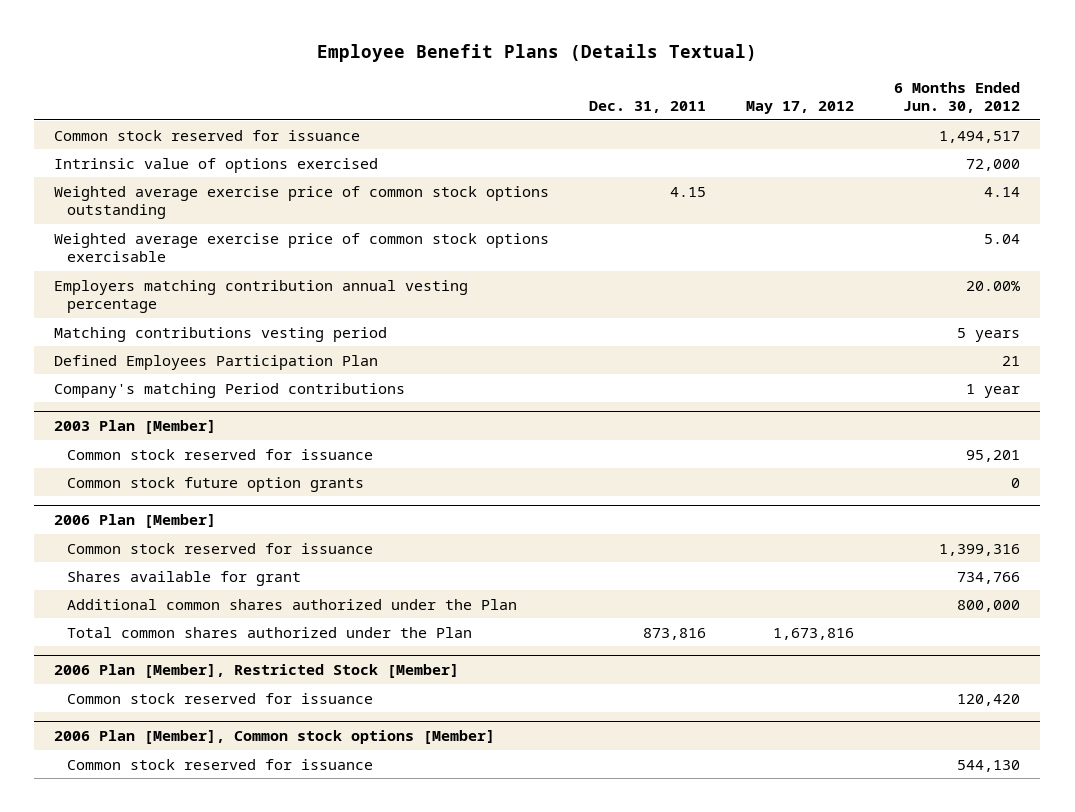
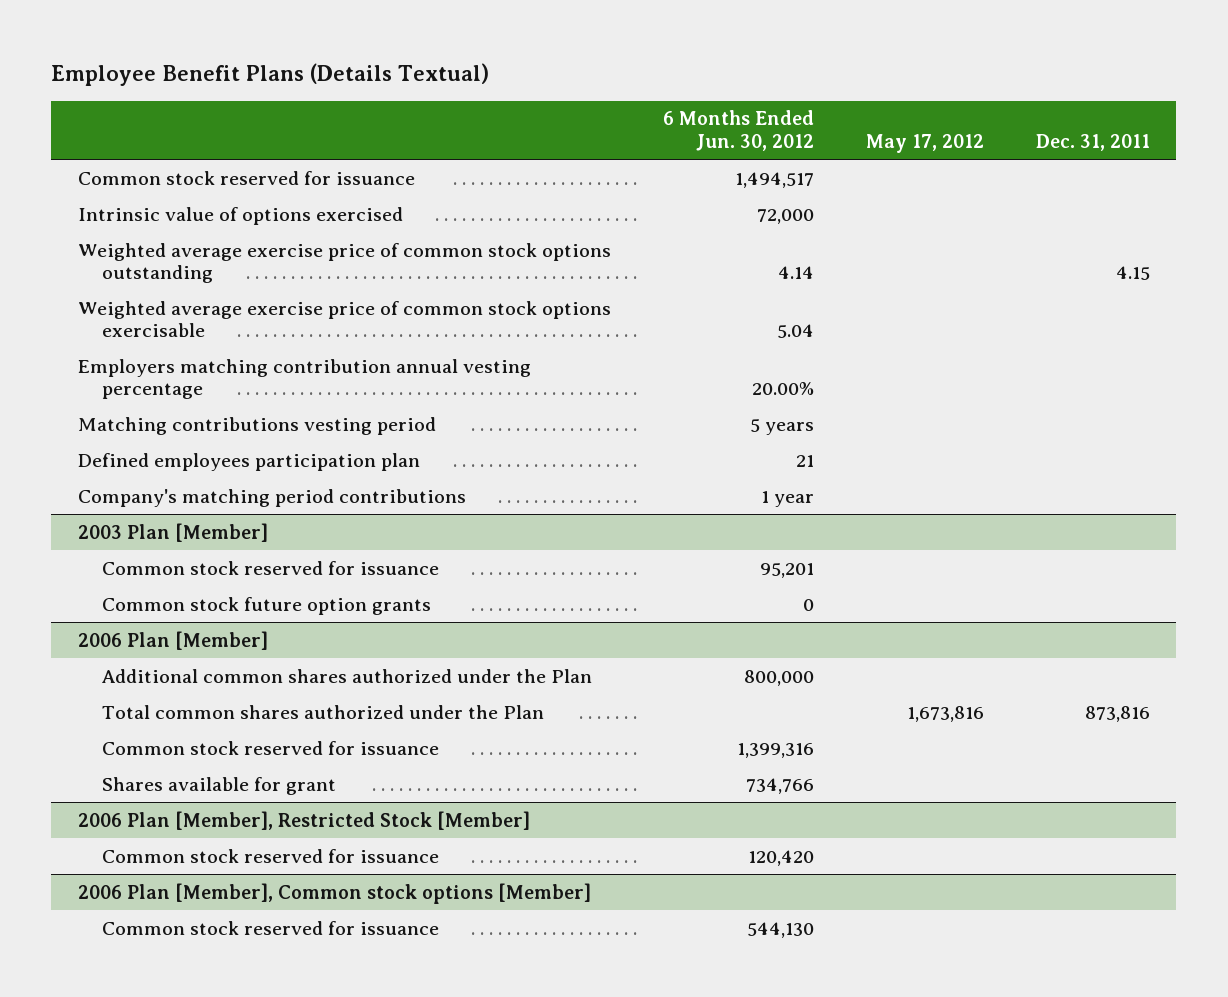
[54,354,379,370] Defined Employees Participation Plan -> [77,452,420,471] Defined employees participation plan
[54,382,406,398] Company's matching Period contributions -> [77,488,466,507] Company's matching period contributions
[66,542,373,554] Common stock reserved for issuance -> [102,740,440,755] Common stock reserved for issuance
[66,570,301,586] Shares available for grant -> [102,776,337,795] Shares available for grant

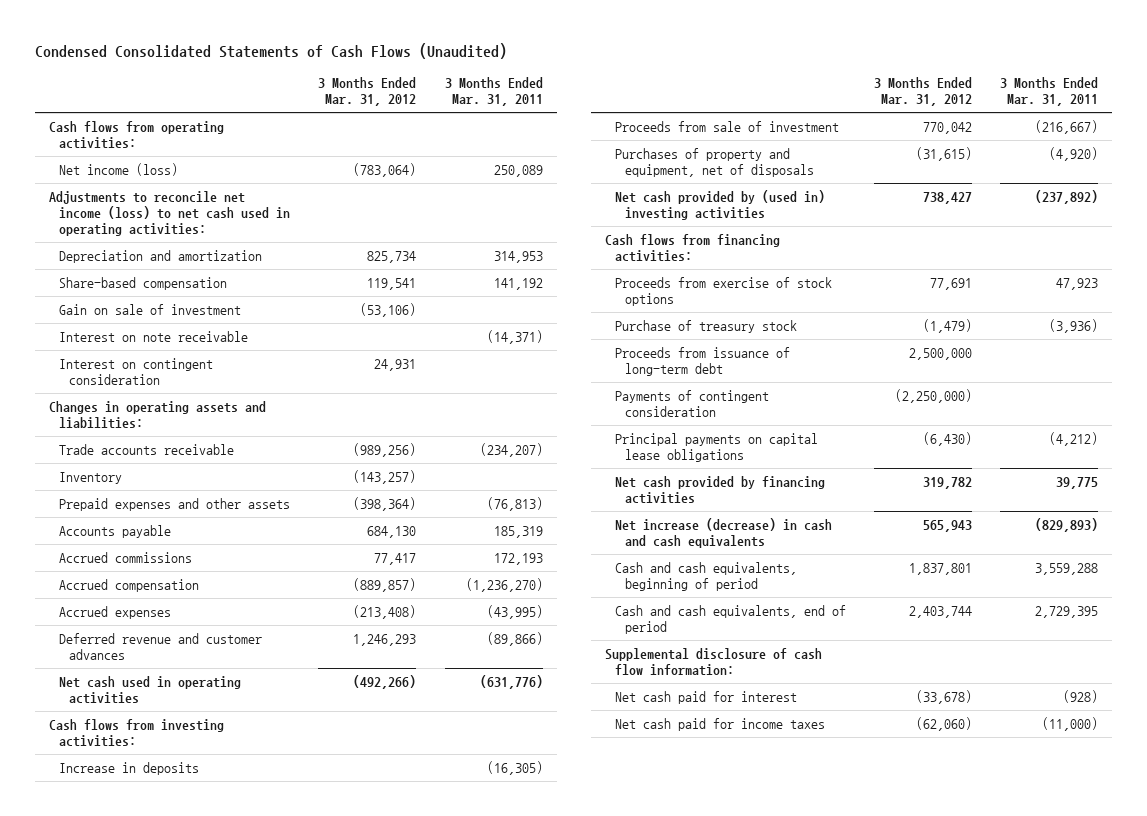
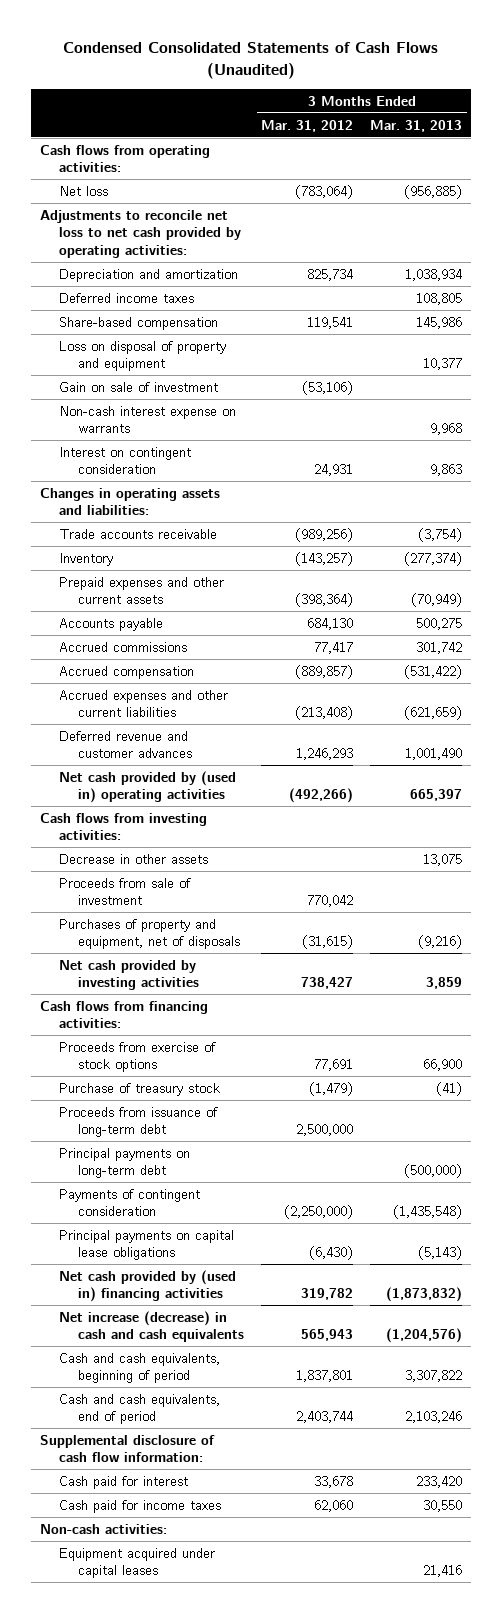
[444,77,543,107] 3 Months Ended Mar. 31, 2011 -> none
none -> [370,119,463,132] Mar. 31, 2013
[59,162,179,176] Net income (loss) -> [58,185,108,196] Net loss
[49,190,291,236] Adjustments to reconcile net income (loss) to net cash used in operating activities: -> [39,209,241,259] Adjustments to reconcile net loss to net cash provided by operating activities:
none -> [58,292,194,303] Deferred income taxes
none -> [58,340,226,372] Loss on disposal of property and equipment
[59,330,249,342] Interest on note receivable -> none
none -> [58,405,236,434] Non-cash interest expense on warrants
[59,497,291,511] Prepaid expenses and other assets -> [58,576,224,605] Prepaid expenses and other current assets
[59,605,172,619] Accrued expenses -> [58,689,228,718] Accrued expenses and other current liabilities
[59,675,242,704] Net cash used in operating activities -> [58,770,236,804] Net cash provided by (used in) operating activities
[59,761,200,775] Increase in deposits -> [58,853,208,864] Decrease in other assets
[614,189,825,220] Net cash provided by (used in) investing activities -> [58,959,200,991] Net cash provided by investing activities
none -> [58,1147,190,1179] Principal payments on long-term debt
[614,475,825,504] Net cash provided by financing activities -> [58,1269,236,1303] Net cash provided by (used in) financing activities
[614,690,797,704] Net cash paid for interest -> [58,1475,188,1489] Cash paid for interest
[915,689,972,704] (33,678) -> [314,1475,354,1488] 33,678
[614,717,825,731] Net cash paid for income taxes -> [58,1499,221,1513] Cash paid for income taxes
[915,716,972,731] (62,060) -> [314,1499,354,1512] 62,060
none -> [39,1523,167,1534] Non-cash activities:
none -> [58,1547,215,1579] Equipment acquired under capital leases

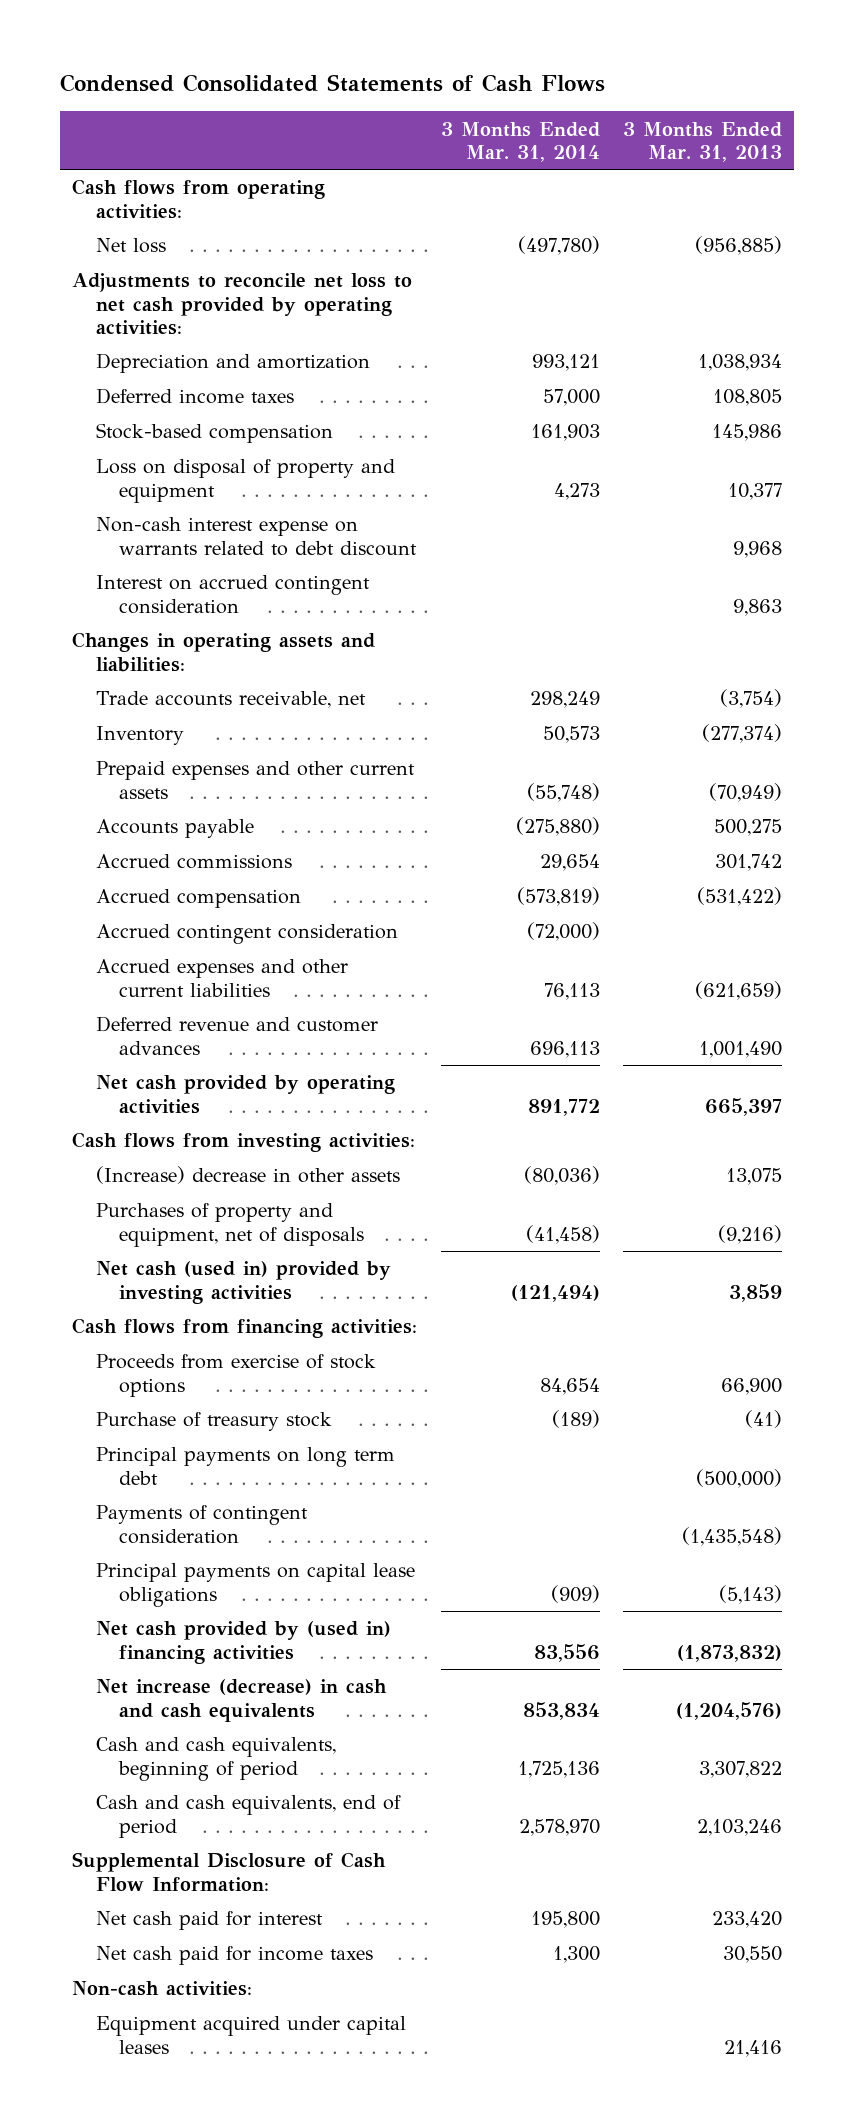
[62,41,438,79] Condensed Consolidated Statements of Cash Flows (Unaudited) -> [60,74,606,93] Condensed Consolidated Statements of Cash Flows
[261,119,354,132] Mar. 31, 2012 -> none
none -> [440,121,600,162] 3 Months Ended Mar. 31, 2014
[58,316,218,330] Share-based compensation -> [95,423,333,444] Stock-based compensation
[58,381,218,392] Gain on sale of investment -> none
[58,405,236,434] Non-cash interest expense on warrants -> [95,517,418,556] Non-cash interest expense on warrants related to debt discount
[58,446,191,475] Interest on contingent consideration -> [95,575,370,614] Interest on accrued contingent consideration
[58,528,217,539] Trade accounts receivable -> [95,691,366,709] Trade accounts receivable, net
none -> [95,924,398,945] Accrued contingent consideration
[58,770,236,804] Net cash provided by (used in) operating activities -> [95,1075,395,1114] Net cash provided by operating activities
[58,877,191,906] Proceeds from sale of investment -> none
[58,853,208,864] Decrease in other assets -> [95,1166,400,1185] (Increase) decrease in other assets
[58,959,200,991] Net cash provided by investing activities -> [95,1261,391,1304] Net cash (used in) provided by investing activities
[58,1106,218,1138] Proceeds from issuance of long-term debt -> none
[58,1147,190,1179] Principal payments on long-term debt -> [95,1447,395,1485] Principal payments on long term debt
[39,1434,215,1463] Supplemental disclosure of cash flow information: -> [71,1852,386,1892] Supplemental Disclosure of Cash Flow Information:
[58,1475,188,1489] Cash paid for interest -> [95,1911,323,1931] Net cash paid for interest
[58,1499,221,1513] Cash paid for income taxes -> [95,1946,373,1966] Net cash paid for income taxes

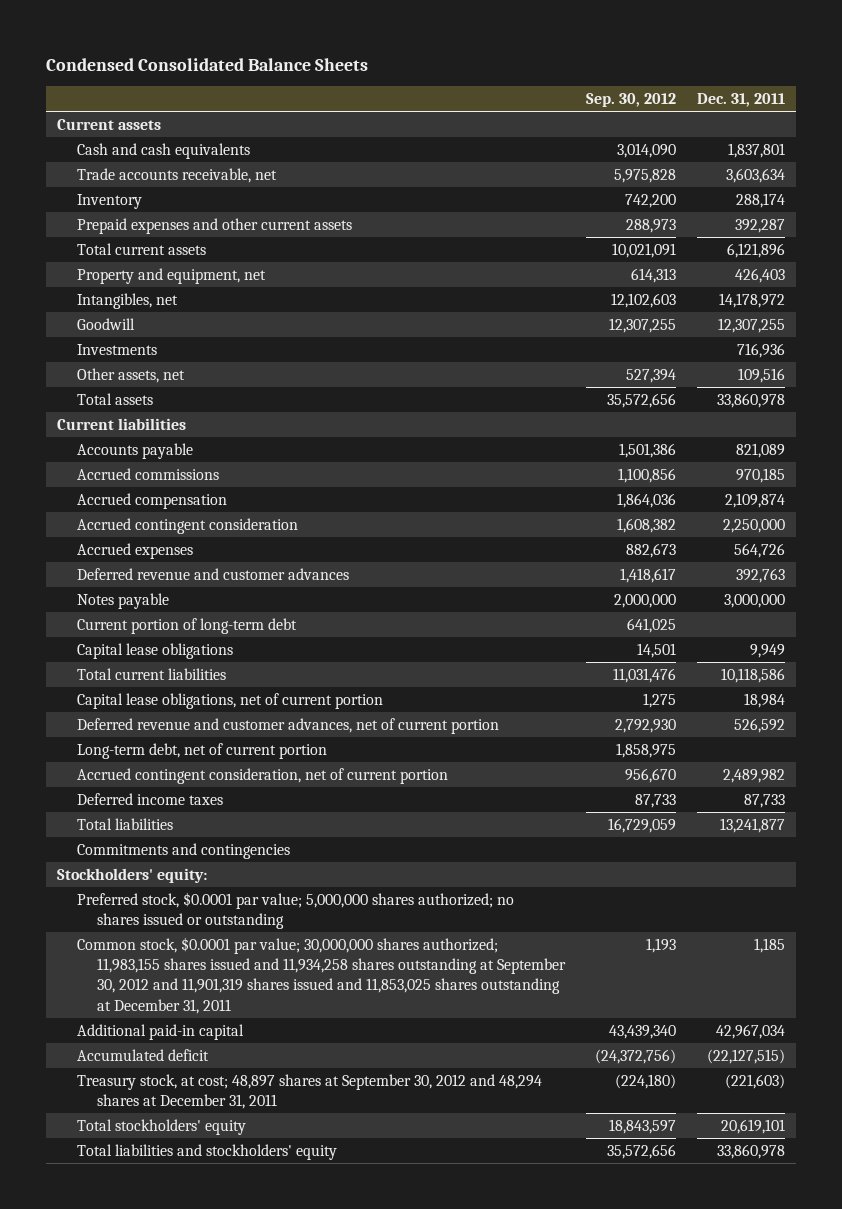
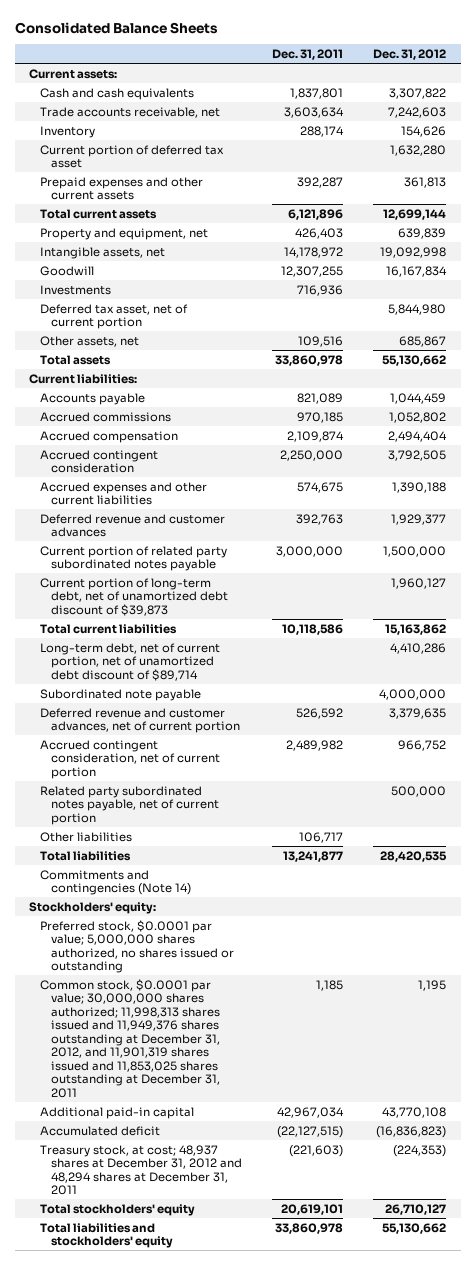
[46,57,369,71] Condensed Consolidated Balance Sheets -> [14,21,218,34] Consolidated Balance Sheets
[585,93,676,108] Sep. 30, 2012 -> none
none -> [372,49,446,61] Dec. 31, 2012
[56,118,161,130] Current assets -> [29,68,118,79] Current assets:
none -> [40,144,225,169] Current portion of deferred tax asset
[76,292,178,309] Intangibles, net -> [40,246,166,259] Intangible assets, net
none -> [40,303,189,330] Deferred tax asset, net of current portion
[56,417,186,430] Current liabilities -> [29,373,138,384] Current liabilities:
[76,542,193,559] Accrued expenses -> [40,481,208,506] Accrued expenses and other current liabilities
[734,542,786,558] 564,726 -> [296,481,343,493] 574,675
[76,642,233,659] Capital lease obligations -> none
[76,592,169,609] Notes payable -> [40,545,228,572] Current portion of related party subordinated notes payable
[76,617,297,634] Current portion of long-term debt -> [40,577,228,616] Current portion of long-term debt, net of unamortized debt discount of $39,873
[76,692,383,709] Capital lease obligations, net of current portion -> none
none -> [40,642,221,681] Long-term debt, net of current portion, net of unamortized debt discount of $89,714
none -> [40,688,202,701] Subordinated note payable
[76,742,327,759] Long-term debt, net of current portion -> none
[76,792,223,805] Deferred income taxes -> none
none -> [40,785,219,825] Related party subordinated notes payable, net of current portion
none -> [40,831,133,842] Other liabilities
[76,842,290,859] Commitments and contingencies -> [40,869,191,896] Commitments and contingencies (Note 14)
[76,891,514,930] Preferred stock, $0.0001 par value; 5,000,000 shares authorized; no shares issued or outstanding -> [40,919,234,974] Preferred stock, $0.0001 par value; 5,000,000 shares authorized, no shares issued or outstanding
[76,936,566,1014] Common stock, $0.0001 par value; 30,000,000 shares authorized; 11,983,155 shares issued and 11,934,258 shares outstanding at September 30, 2012 and 11,901,319 shares issued and 11,853,025 shares outstanding at December 31, 2011 -> [40,978,220,1098] Common stock, $0.0001 par value; 30,000,000 shares authorized; 11,998,313 shares issued and 11,949,376 shares outstanding at December 31, 2012, and 11,901,319 shares issued and 11,853,025 shares outstanding at December 31, 2011
[76,1073,542,1110] Treasury stock, at cost; 48,897 shares at September 30, 2012 and 48,294 shares at December 31, 2011 -> [40,1144,242,1196] Treasury stock, at cost; 48,937 shares at December 31, 2012 and 48,294 shares at December 31, 2011

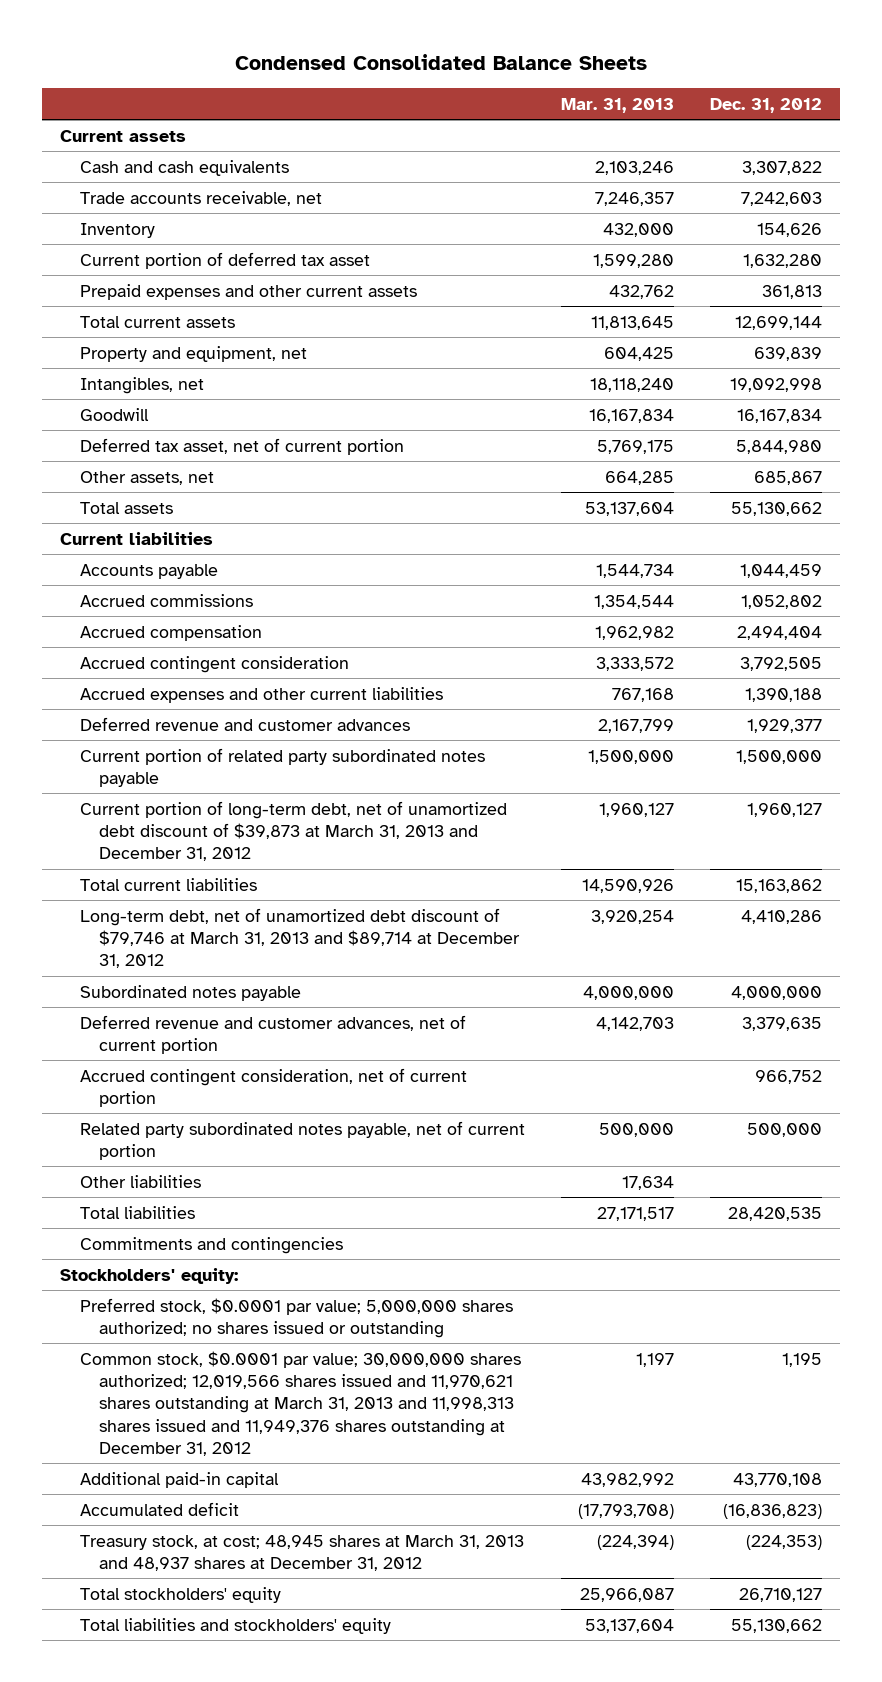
[14,21,218,34] Consolidated Balance Sheets -> [235,54,648,71] Condensed Consolidated Balance Sheets
[271,49,343,61] Dec. 31, 2011 -> none
none -> [560,97,674,113] Mar. 31, 2013
[29,68,118,79] Current assets: -> [60,129,187,142] Current assets
[40,246,166,259] Intangible assets, net -> [79,376,204,394] Intangibles, net
[40,284,112,295] Investments -> none
[29,373,138,384] Current liabilities: -> [60,531,214,545] Current liabilities
[40,577,228,616] Current portion of long-term debt, net of unamortized debt discount of $39,873 -> [79,800,507,862] Current portion of long-term debt, net of unamortized debt discount of $39,873 at March 31, 2013 and December 31, 2012
[40,642,221,681] Long-term debt, net of current portion, net of unamortized debt discount of $89,714 -> [79,907,520,969] Long-term debt, net of unamortized debt discount of $79,746 at March 31, 2013 and $89,714 at December 31, 2012
[40,688,202,701] Subordinated note payable -> [79,984,301,1001] Subordinated notes payable
[40,869,191,896] Commitments and contingencies (Note 14) -> [79,1236,343,1254] Commitments and contingencies
[40,919,234,974] Preferred stock, $0.0001 par value; 5,000,000 shares authorized, no shares issued or outstanding -> [79,1297,513,1338] Preferred stock, $0.0001 par value; 5,000,000 shares authorized; no shares issued or outstanding
[40,978,220,1098] Common stock, $0.0001 par value; 30,000,000 shares authorized; 11,998,313 shares issued and 11,949,376 shares outstanding at December 31, 2012, and 11,901,319 shares issued and 11,853,025 shares outstanding at December 31, 2011 -> [79,1350,521,1456] Common stock, $0.0001 par value; 30,000,000 shares authorized; 12,019,566 shares issued and 11,970,621 shares outstanding at March 31, 2013 and 11,998,313 shares issued and 11,949,376 shares outstanding at December 31, 2012
[40,1144,242,1196] Treasury stock, at cost; 48,937 shares at December 31, 2012 and 48,294 shares at December 31, 2011 -> [79,1534,524,1571] Treasury stock, at cost; 48,945 shares at March 31, 2013 and 48,937 shares at December 31, 2012

